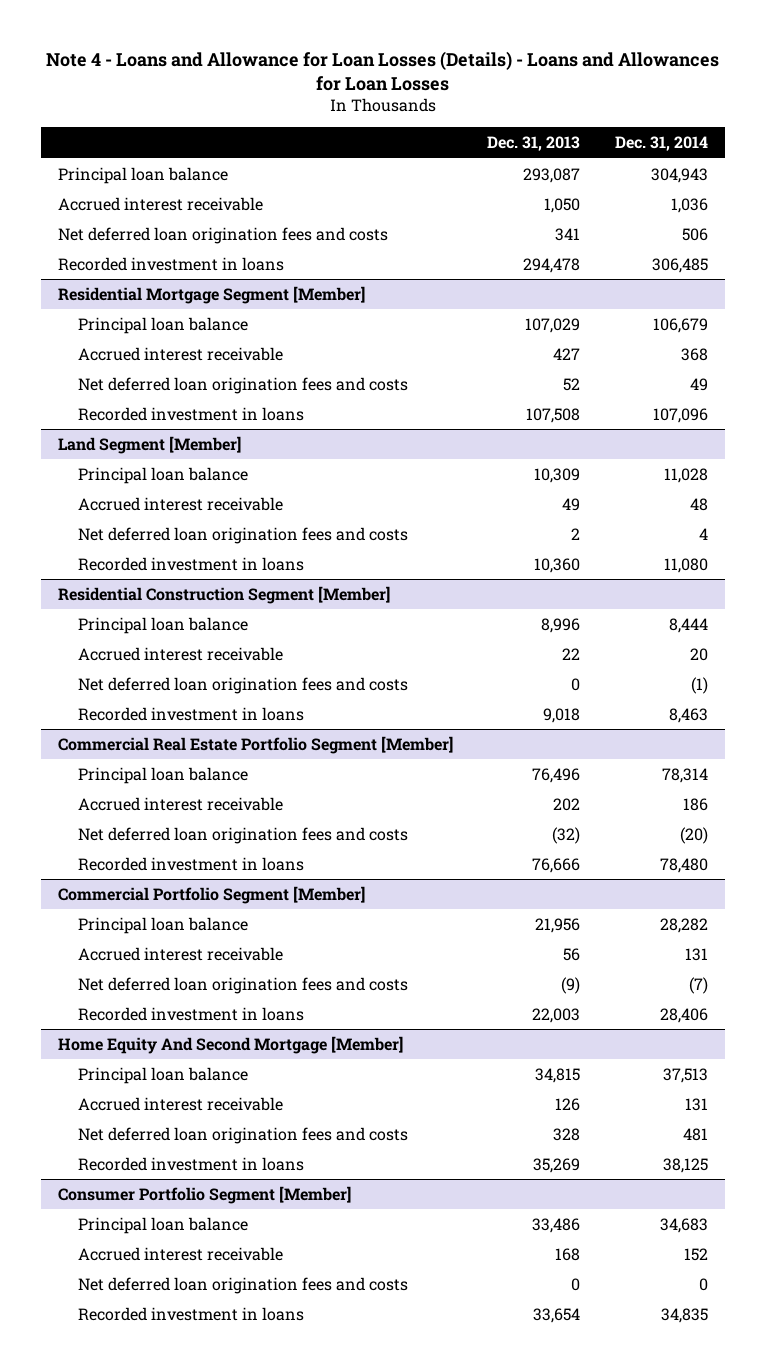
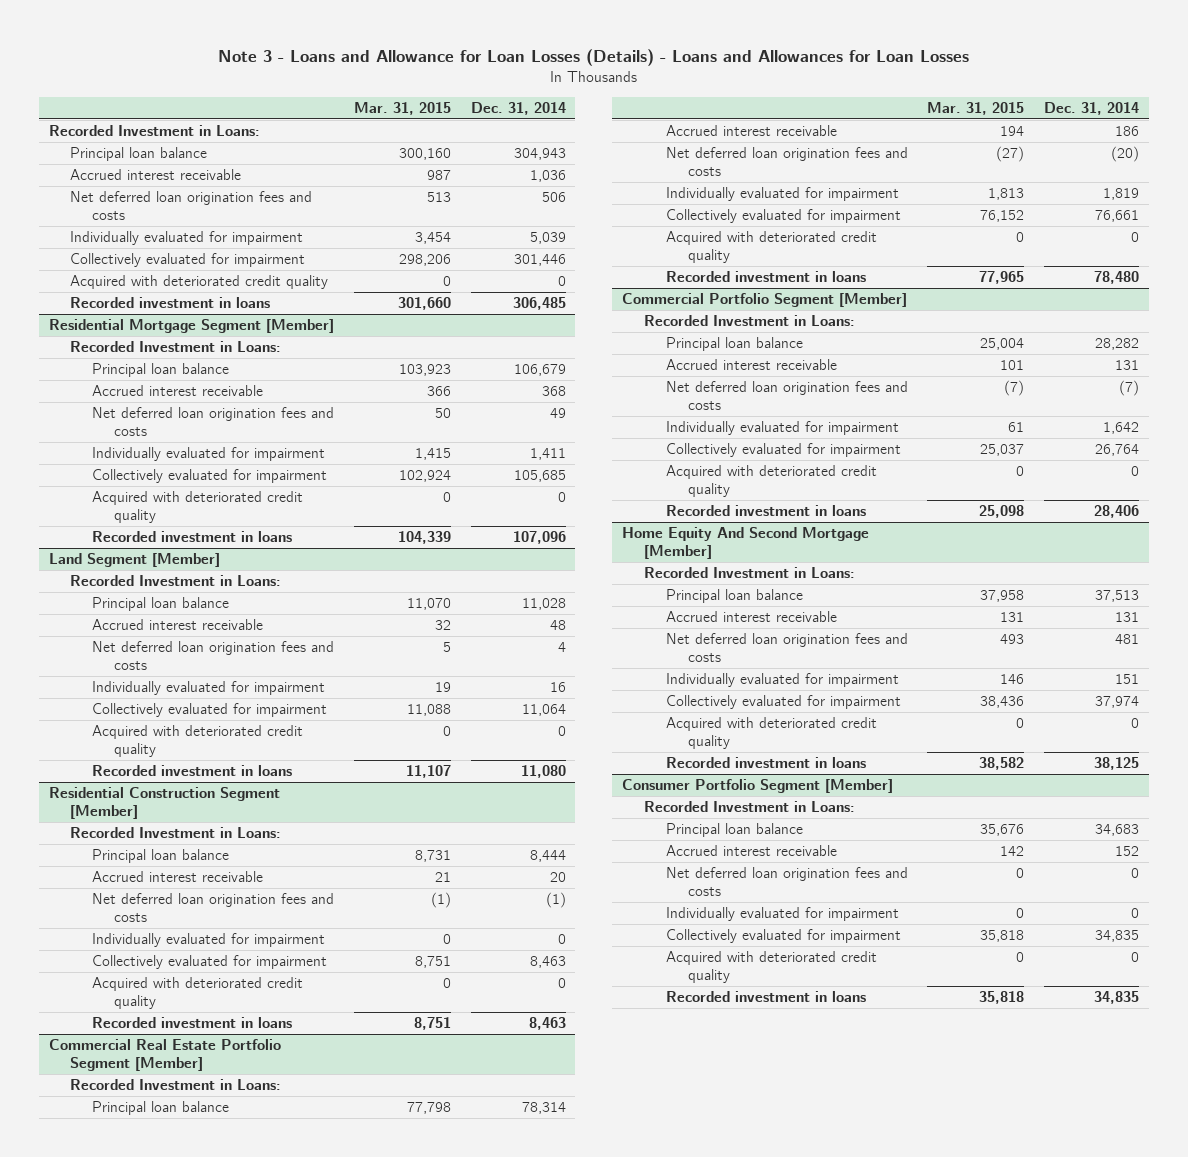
[45,50,719,92] Note 4 - Loans and Allowance for Loan Losses (Details) - Loans and Allowances for Loan Losses -> [217,48,969,66] Note 3 - Loans and Allowance for Loan Losses (Details) - Loans and Allowances for Loan Losses
[487,136,581,152] Dec. 31, 2013 -> none
none -> [353,101,451,115] Mar. 31, 2015
none -> [48,125,260,137] Recorded Investment in Loans:
none -> [70,231,304,246] Individually evaluated for impairment
none -> [70,253,306,268] Collectively evaluated for impairment
none -> [70,275,329,290] Acquired with deteriorated credit quality
none -> [70,341,282,353] Recorded Investment in Loans:
none -> [92,447,326,462] Individually evaluated for impairment
none -> [92,469,328,484] Collectively evaluated for impairment
none -> [92,491,304,523] Acquired with deteriorated credit quality
none -> [70,575,282,587] Recorded Investment in Loans:
none -> [92,681,326,696] Individually evaluated for impairment
none -> [92,703,328,718] Collectively evaluated for impairment
none -> [92,725,304,757] Acquired with deteriorated credit quality
none -> [70,827,282,839] Recorded Investment in Loans:
none -> [92,933,326,948] Individually evaluated for impairment
none -> [92,955,328,970] Collectively evaluated for impairment
none -> [92,977,304,1009] Acquired with deteriorated credit quality
none -> [70,1079,282,1091] Recorded Investment in Loans:
none -> [665,187,899,202] Individually evaluated for impairment
none -> [665,209,901,224] Collectively evaluated for impairment
none -> [665,231,877,263] Acquired with deteriorated credit quality
none -> [644,315,856,327] Recorded Investment in Loans:
none -> [665,421,899,436] Individually evaluated for impairment
none -> [665,443,901,458] Collectively evaluated for impairment
none -> [665,465,877,497] Acquired with deteriorated credit quality
none -> [644,567,856,579] Recorded Investment in Loans:
none -> [665,673,899,688] Individually evaluated for impairment
none -> [665,695,901,710] Collectively evaluated for impairment
none -> [665,717,877,749] Acquired with deteriorated credit quality
none -> [644,801,856,813] Recorded Investment in Loans:
none -> [665,907,899,922] Individually evaluated for impairment
none -> [665,929,901,944] Collectively evaluated for impairment
none -> [665,951,877,983] Acquired with deteriorated credit quality

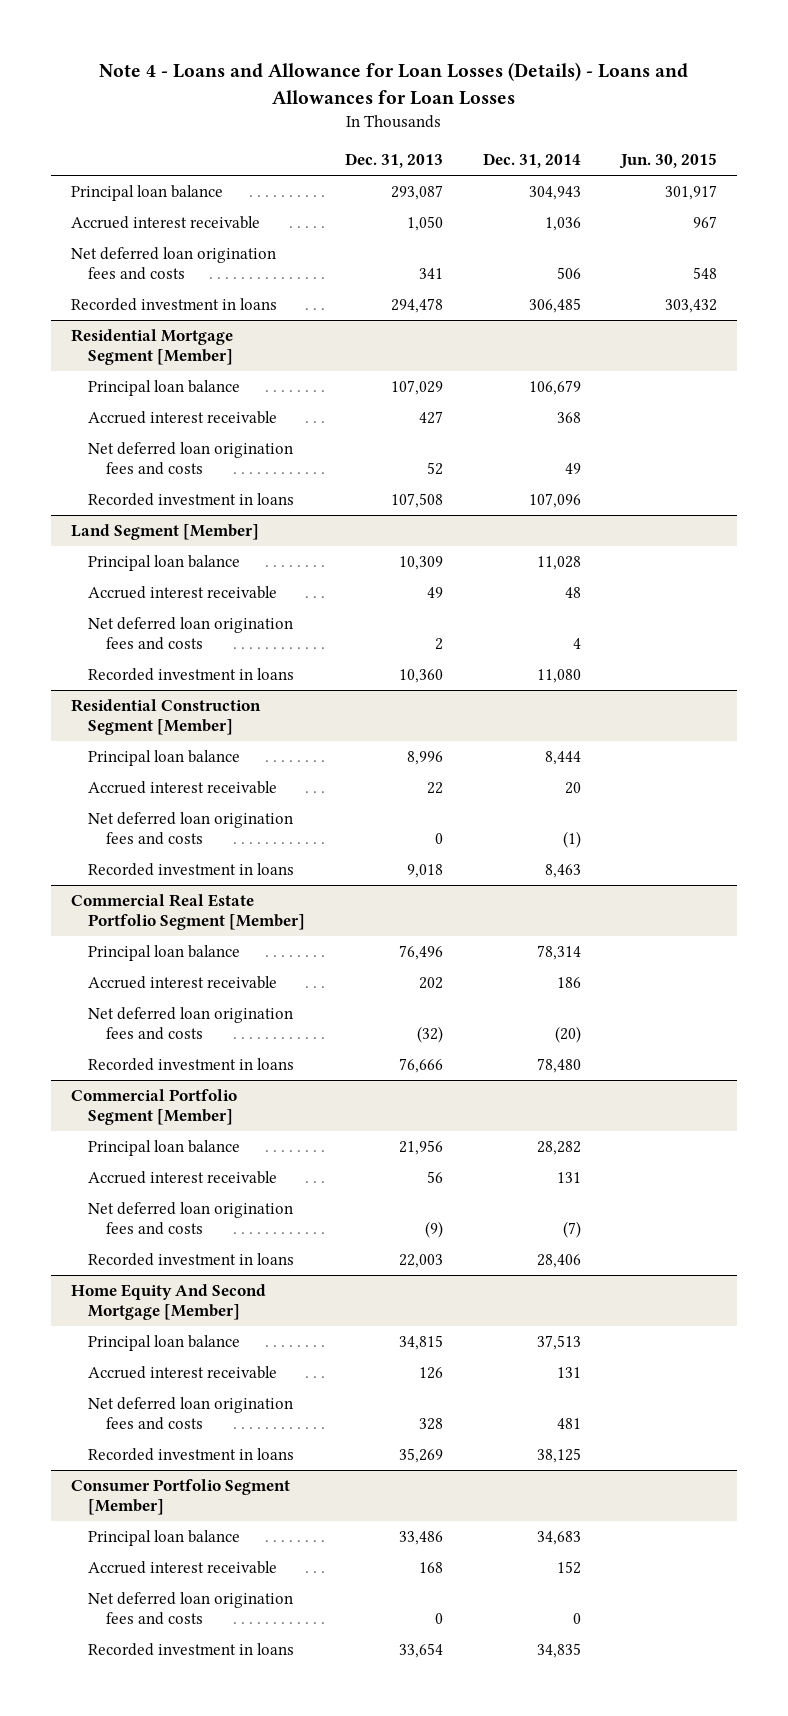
[217,48,969,66] Note 3 - Loans and Allowance for Loan Losses (Details) - Loans and Allowances for Loan Losses -> [98,62,688,105] Note 4 - Loans and Allowance for Loan Losses (Details) - Loans and Allowances for Loan Losses
[353,101,451,115] Mar. 31, 2015 -> none
none -> [345,153,444,169] Dec. 31, 2013
none -> [618,153,717,170] Jun. 30, 2015
[48,125,260,137] Recorded Investment in Loans: -> none
[70,231,304,246] Individually evaluated for impairment -> none
[70,253,306,268] Collectively evaluated for impairment -> none
[70,275,329,290] Acquired with deteriorated credit quality -> none
[70,341,282,353] Recorded Investment in Loans: -> none
[92,447,326,462] Individually evaluated for impairment -> none
[92,469,328,484] Collectively evaluated for impairment -> none
[92,491,304,523] Acquired with deteriorated credit quality -> none
[70,575,282,587] Recorded Investment in Loans: -> none
[92,681,326,696] Individually evaluated for impairment -> none
[92,703,328,718] Collectively evaluated for impairment -> none
[92,725,304,757] Acquired with deteriorated credit quality -> none
[70,827,282,839] Recorded Investment in Loans: -> none
[92,933,326,948] Individually evaluated for impairment -> none
[92,955,328,970] Collectively evaluated for impairment -> none
[92,977,304,1009] Acquired with deteriorated credit quality -> none
[70,1079,282,1091] Recorded Investment in Loans: -> none
[665,187,899,202] Individually evaluated for impairment -> none
[665,209,901,224] Collectively evaluated for impairment -> none
[665,231,877,263] Acquired with deteriorated credit quality -> none
[644,315,856,327] Recorded Investment in Loans: -> none
[665,421,899,436] Individually evaluated for impairment -> none
[665,443,901,458] Collectively evaluated for impairment -> none
[665,465,877,497] Acquired with deteriorated credit quality -> none
[644,567,856,579] Recorded Investment in Loans: -> none
[665,673,899,688] Individually evaluated for impairment -> none
[665,695,901,710] Collectively evaluated for impairment -> none
[665,717,877,749] Acquired with deteriorated credit quality -> none
[644,801,856,813] Recorded Investment in Loans: -> none
[665,907,899,922] Individually evaluated for impairment -> none
[665,929,901,944] Collectively evaluated for impairment -> none
[665,951,877,983] Acquired with deteriorated credit quality -> none

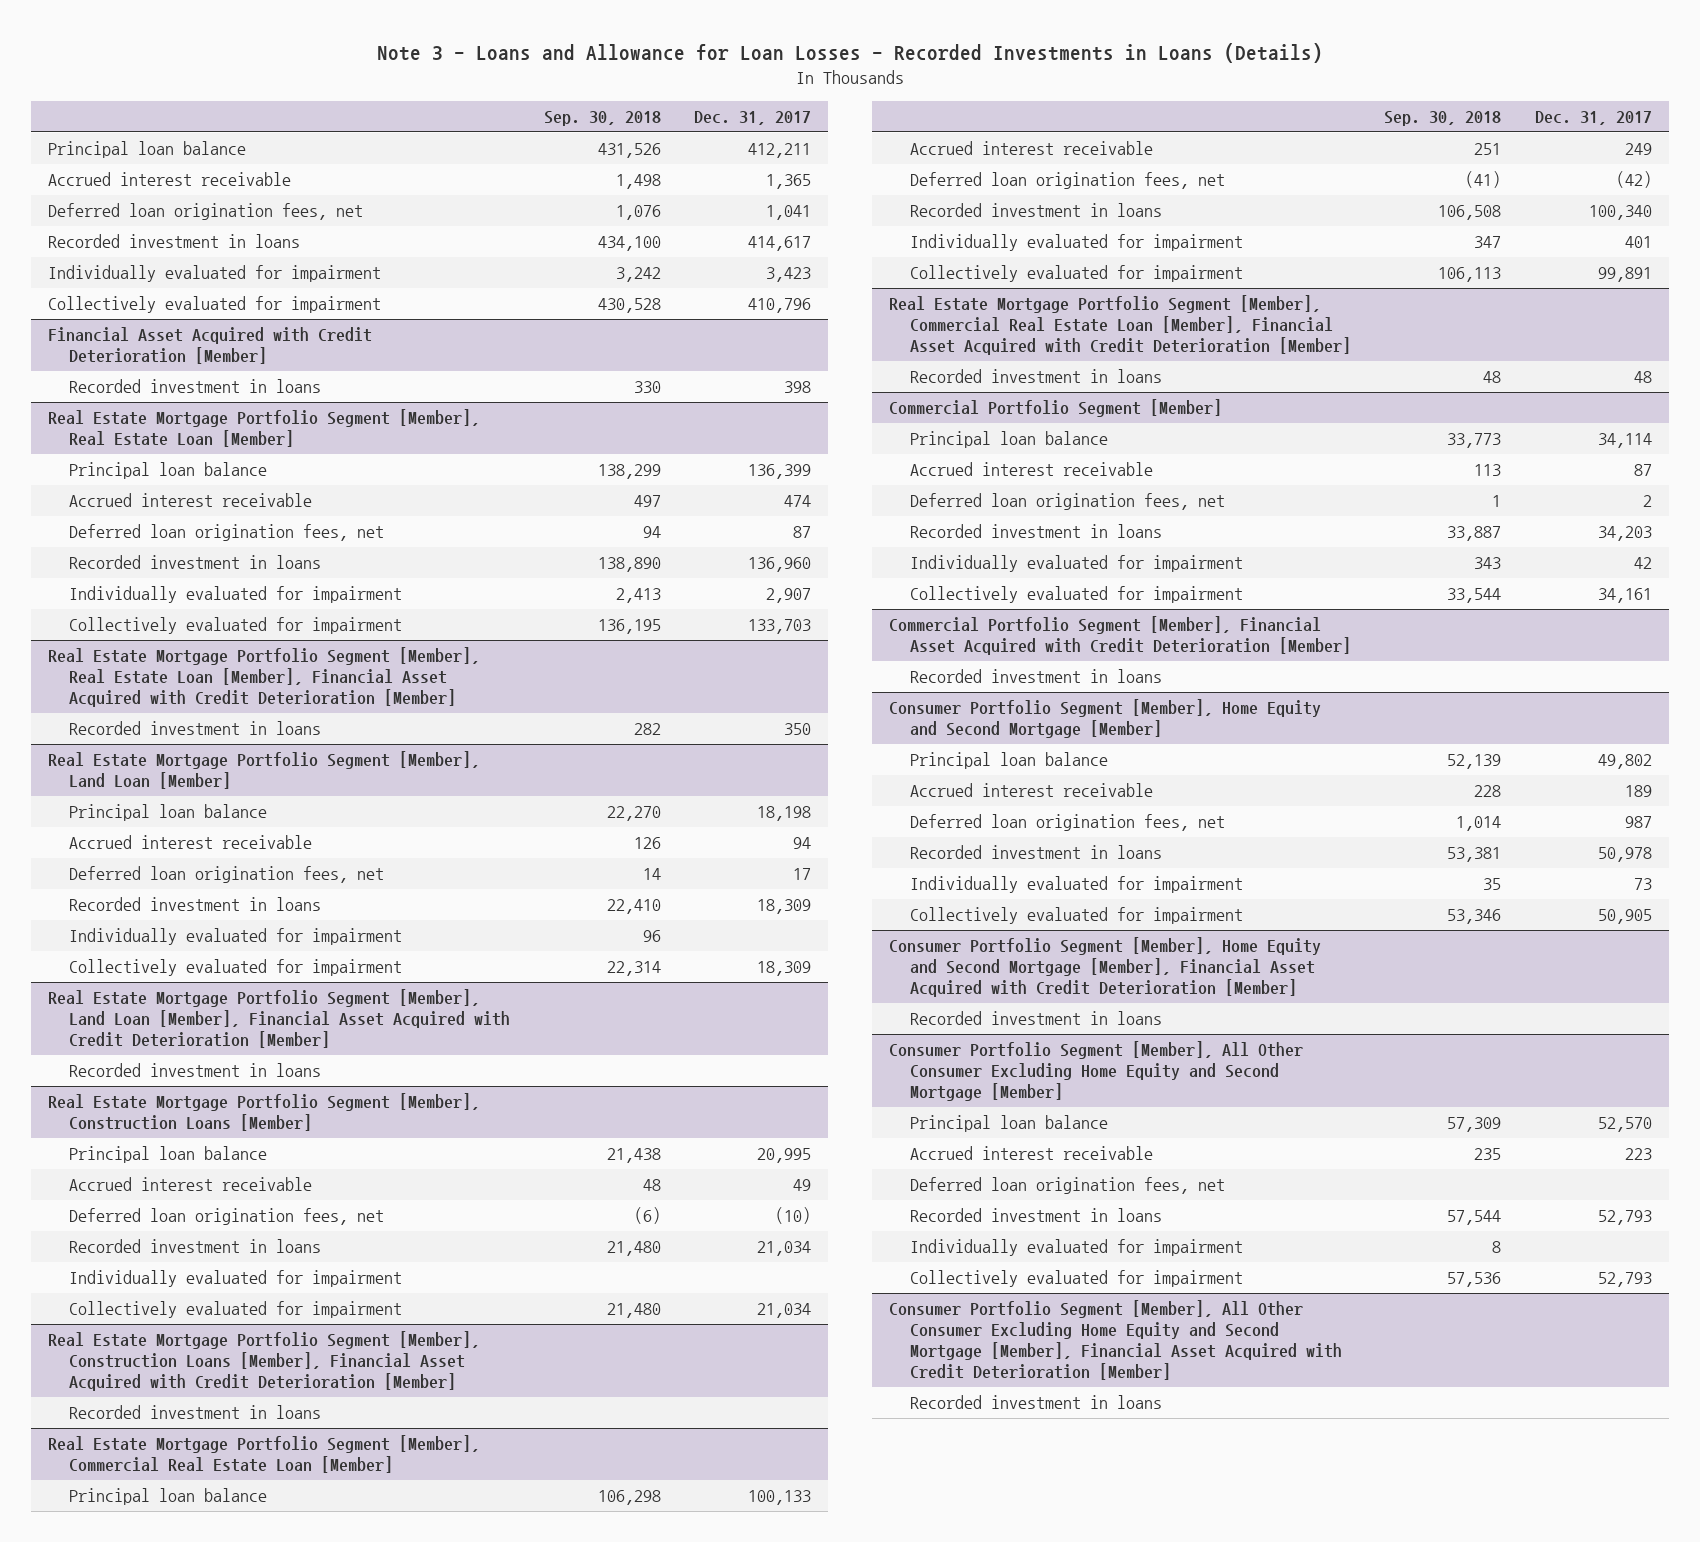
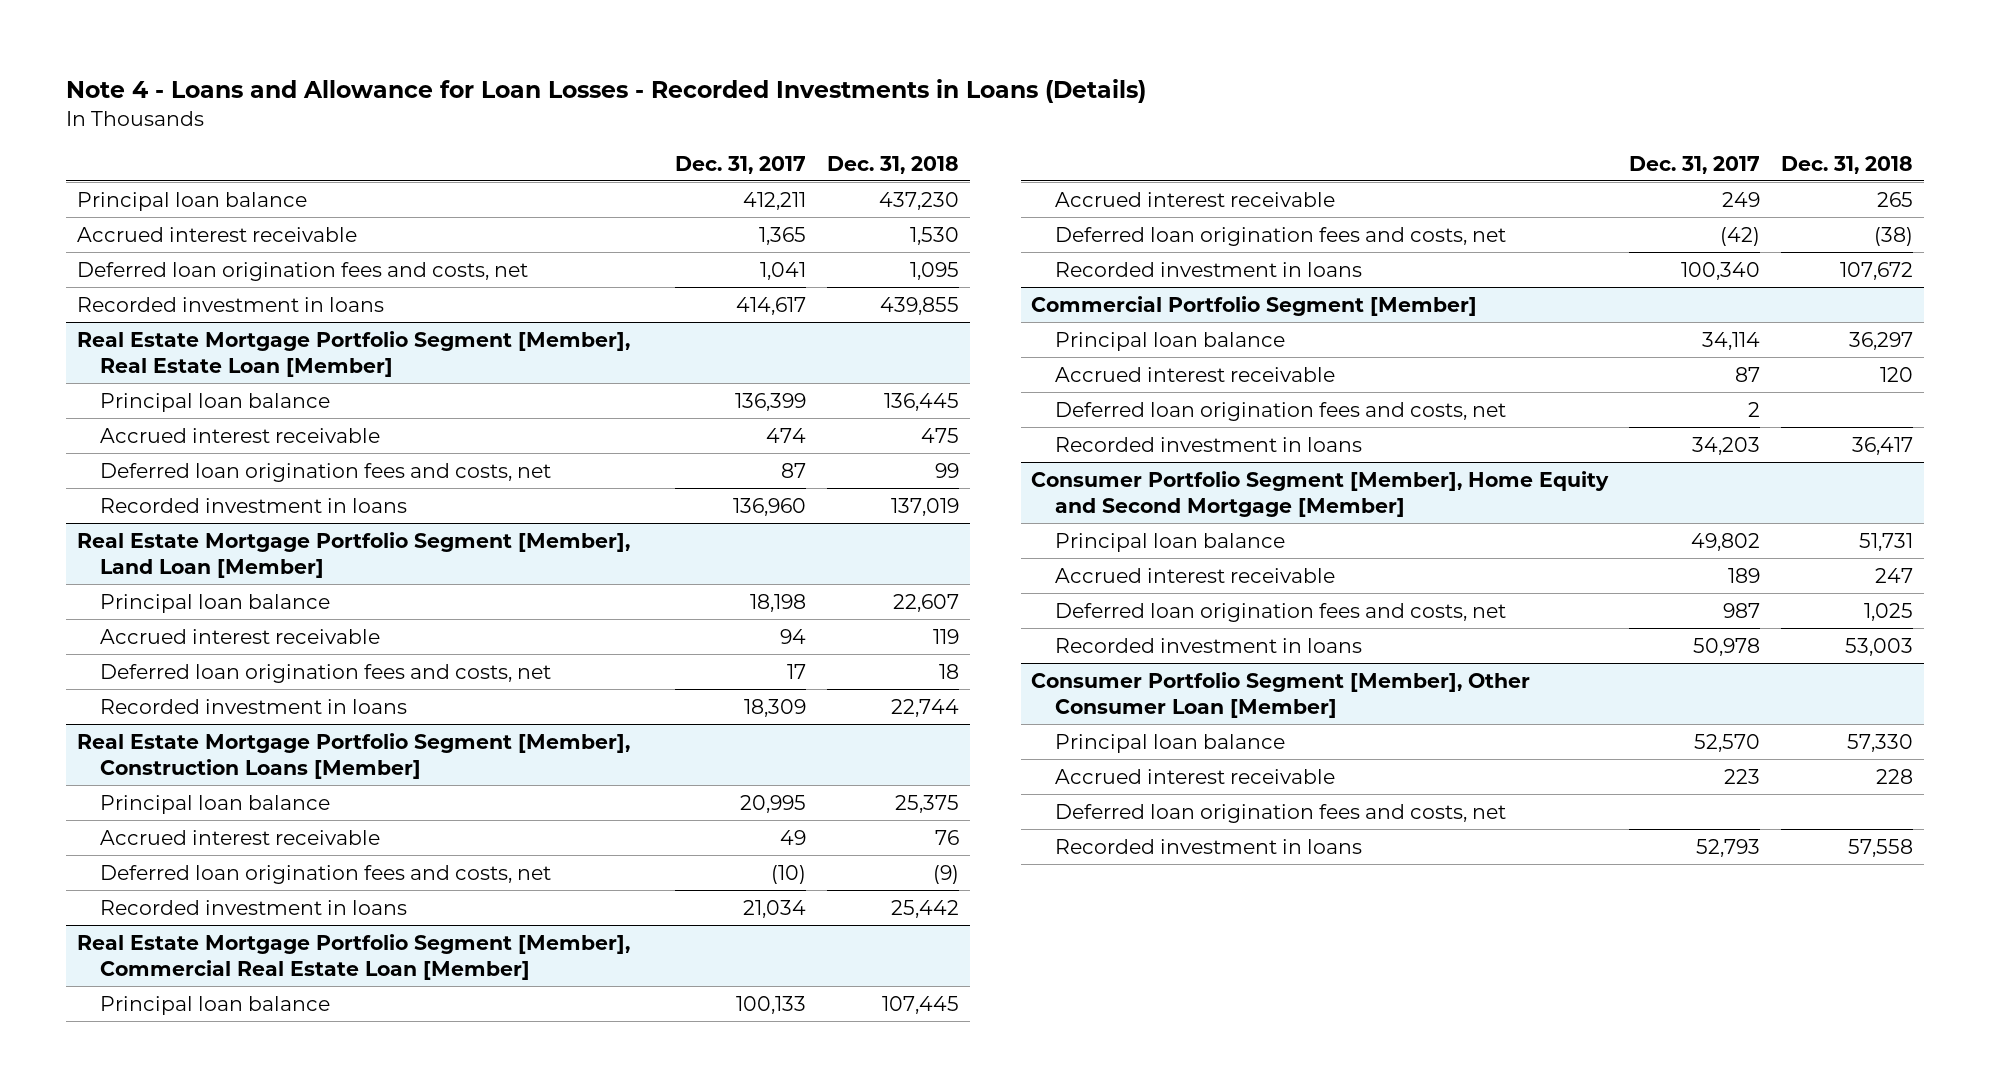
[377,43,1324,64] Note 3 - Loans and Allowance for Loan Losses - Recorded Investments in Loans (Details) -> [66,79,1147,104] Note 4 - Loans and Allowance for Loan Losses - Recorded Investments in Loans (Details)
[543,110,661,126] Sep. 30, 2018 -> none
none -> [827,155,960,174] Dec. 31, 2018
[48,203,364,221] Deferred loan origination fees, net -> [77,261,529,281] Deferred loan origination fees and costs, net
[48,265,382,283] Individually evaluated for impairment -> none
[48,296,382,314] Collectively evaluated for impairment -> none
[48,327,373,365] Financial Asset Acquired with Credit Deterioration [Member] -> none
[69,379,322,394] Recorded investment in loans -> none
[69,524,385,542] Deferred loan origination fees, net -> [100,462,552,482] Deferred loan origination fees and costs, net
[69,586,403,604] Individually evaluated for impairment -> none
[69,617,403,635] Collectively evaluated for impairment -> none
[48,647,481,708] Real Estate Mortgage Portfolio Segment [Member], Real Estate Loan [Member], Financial Asset Acquired with Credit Deterioration [Member] -> none
[69,721,322,736] Recorded investment in loans -> none
[69,866,385,884] Deferred loan origination fees, net -> [100,663,552,683] Deferred loan origination fees and costs, net
[69,928,403,946] Individually evaluated for impairment -> none
[69,959,403,977] Collectively evaluated for impairment -> none
[48,989,511,1049] Real Estate Mortgage Portfolio Segment [Member], Land Loan [Member], Financial Asset Acquired with Credit Deterioration [Member] -> none
[69,1063,322,1078] Recorded investment in loans -> none
[69,1208,385,1226] Deferred loan origination fees, net -> [100,864,552,884] Deferred loan origination fees and costs, net
[69,1270,403,1288] Individually evaluated for impairment -> none
[69,1301,403,1319] Collectively evaluated for impairment -> none
[48,1331,481,1392] Real Estate Mortgage Portfolio Segment [Member], Construction Loans [Member], Financial Asset Acquired with Credit Deterioration [Member] -> none
[69,1405,322,1420] Recorded investment in loans -> none
[909,172,1225,190] Deferred loan origination fees, net -> [1054,226,1506,246] Deferred loan origination fees and costs, net
[909,234,1243,252] Individually evaluated for impairment -> none
[909,265,1243,283] Collectively evaluated for impairment -> none
[888,295,1351,356] Real Estate Mortgage Portfolio Segment [Member], Commercial Real Estate Loan [Member], Financial Asset Acquired with Credit Deterioration [Member] -> none
[909,369,1162,384] Recorded investment in loans -> none
[909,493,1225,511] Deferred loan origination fees, net -> [1054,401,1506,421] Deferred loan origination fees and costs, net
[909,555,1243,573] Individually evaluated for impairment -> none
[909,586,1243,604] Collectively evaluated for impairment -> none
[888,616,1351,656] Commercial Portfolio Segment [Member], Financial Asset Acquired with Credit Deterioration [Member] -> none
[909,669,1162,684] Recorded investment in loans -> none
[909,814,1225,832] Deferred loan origination fees, net -> [1054,602,1506,622] Deferred loan origination fees and costs, net
[909,876,1243,894] Individually evaluated for impairment -> none
[909,907,1243,925] Collectively evaluated for impairment -> none
[888,937,1321,998] Consumer Portfolio Segment [Member], Home Equity and Second Mortgage [Member], Financial Asset Acquired with Credit Deterioration [Member] -> none
[909,1011,1162,1026] Recorded investment in loans -> none
[888,1041,1303,1102] Consumer Portfolio Segment [Member], All Other Consumer Excluding Home Equity and Second Mortgage [Member] -> none
none -> [1031,671,1531,718] Consumer Portfolio Segment [Member], Other Consumer Loan [Member]
[909,1177,1225,1195] Deferred loan origination fees, net -> [1054,803,1506,823] Deferred loan origination fees and costs, net
[909,1239,1243,1257] Individually evaluated for impairment -> none
[909,1270,1243,1288] Collectively evaluated for impairment -> none
[888,1300,1342,1380] Consumer Portfolio Segment [Member], All Other Consumer Excluding Home Equity and Second Mortgage [Member], Financial Asset Acquired with Credit Deterioration [Member] -> none
[909,1395,1162,1410] Recorded investment in loans -> none

